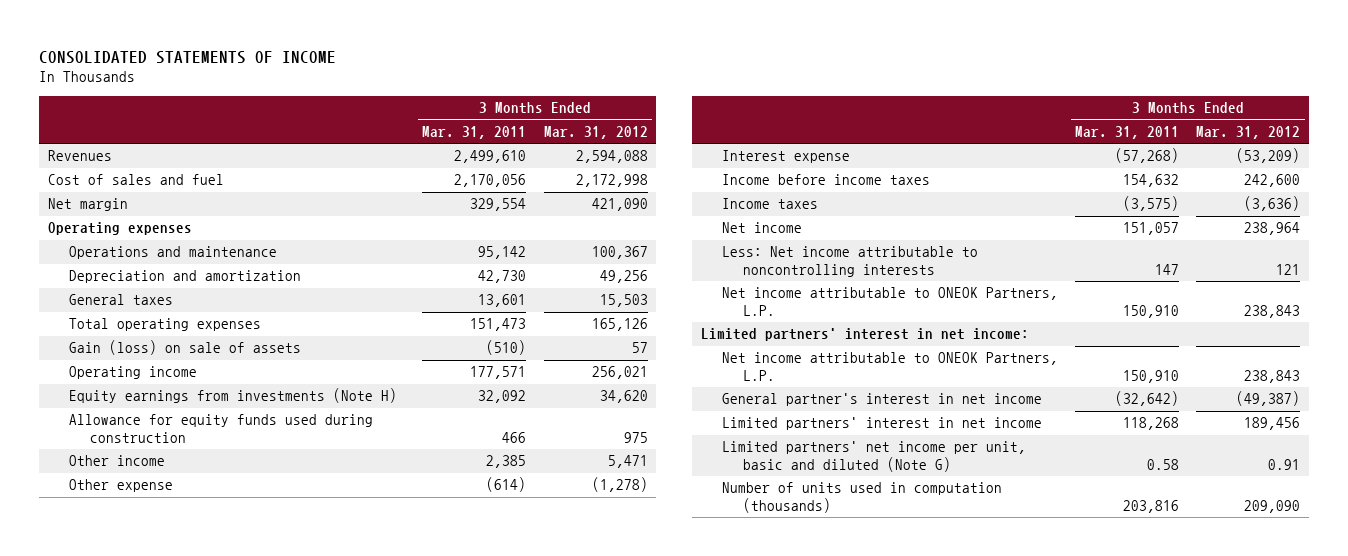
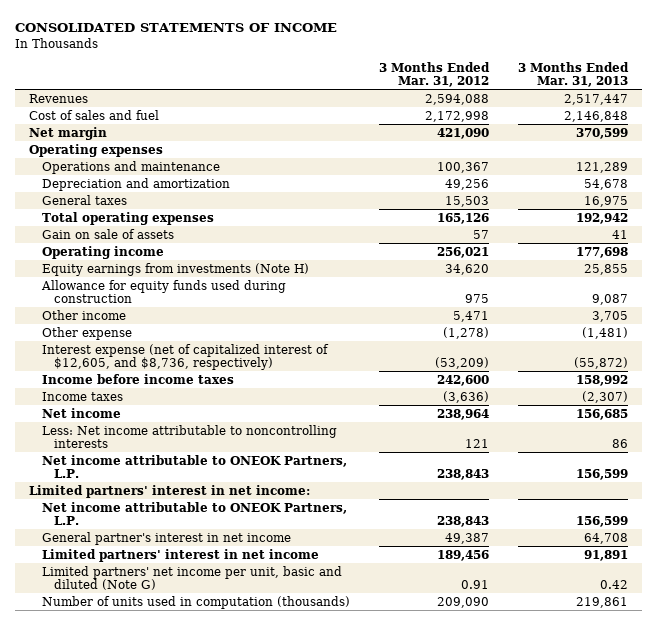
[422,125,527,139] Mar. 31, 2011 -> none
none -> [517,61,629,87] 3 Months Ended Mar. 31, 2013
[69,340,302,356] Gain (loss) on sale of assets -> [41,228,174,239] Gain on sale of assets
[721,150,850,164] Interest expense -> [41,343,329,370] Interest expense (net of capitalized interest of $12,605, and $8,736, respectively)
[1236,391,1301,407] (49,387) -> [444,532,489,544] 49,387

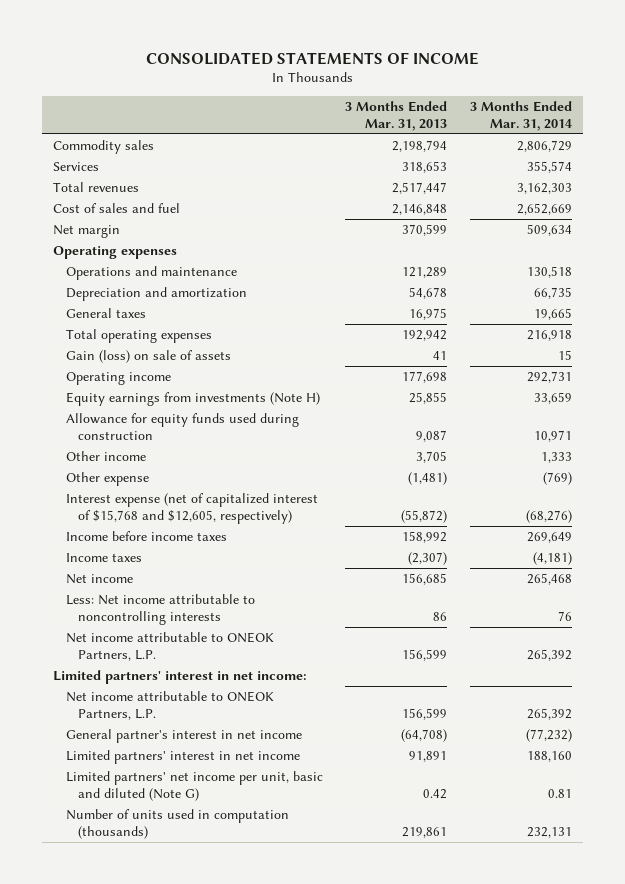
[378,61,490,87] 3 Months Ended Mar. 31, 2012 -> none
none -> [469,100,572,131] 3 Months Ended Mar. 31, 2014
none -> [53,140,155,155] Commodity sales
none -> [53,162,100,172] Services
[29,93,89,103] Revenues -> [53,182,140,193] Total revenues
[41,228,174,239] Gain on sale of assets -> [65,350,231,364] Gain (loss) on sale of assets
[41,343,329,370] Interest expense (net of capitalized interest of $12,605, and $8,736, respectively) -> [65,493,318,524] Interest expense (net of capitalized interest of $15,768 and $12,605, respectively)
[583,532,628,544] 64,708 -> [401,729,448,743] (64,708)

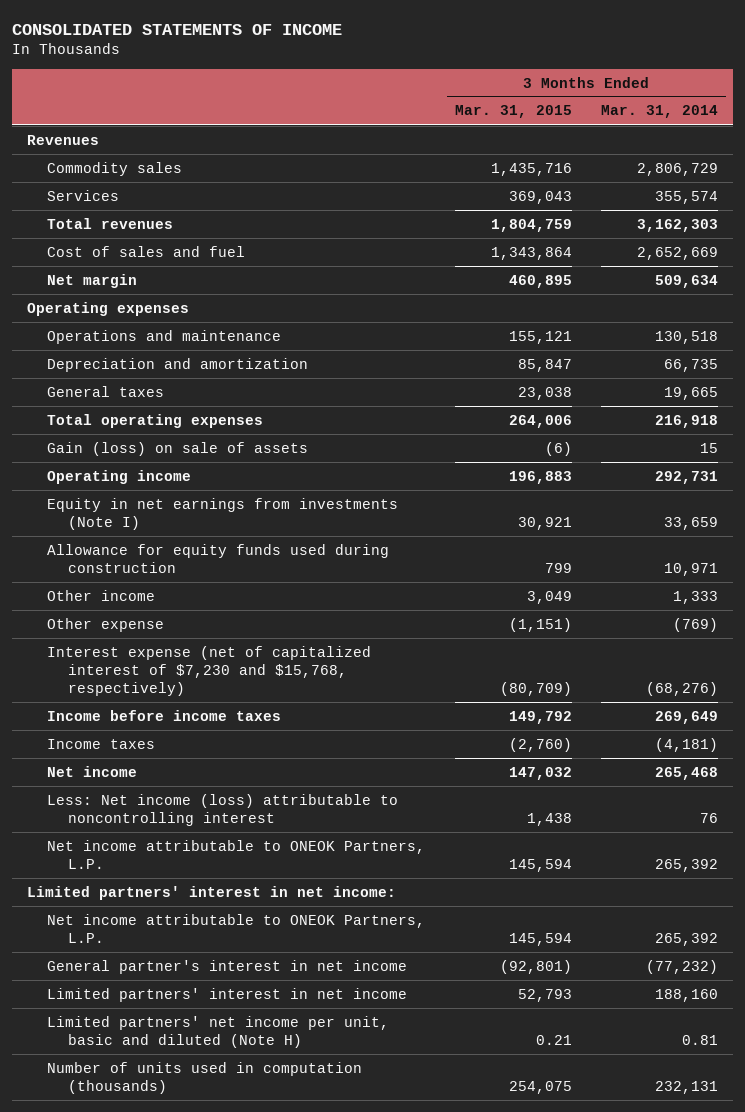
[345,100,448,131] 3 Months Ended Mar. 31, 2013 -> none
none -> [454,105,572,119] Mar. 31, 2015
none -> [26,134,99,145] Revenues
[65,392,320,407] Equity earnings from investments (Note H) -> [47,497,399,530] Equity in net earnings from investments (Note I)
[65,493,318,524] Interest expense (net of capitalized interest of $15,768 and $12,605, respectively) -> [47,645,372,696] Interest expense (net of capitalized interest of $7,230 and $15,768, respectively)
[65,594,255,625] Less: Net income attributable to noncontrolling interests -> [47,793,399,826] Less: Net income (loss) attributable to noncontrolling interest
[65,771,323,801] Limited partners' net income per unit, basic and diluted (Note G) -> [47,1015,390,1048] Limited partners' net income per unit, basic and diluted (Note H)

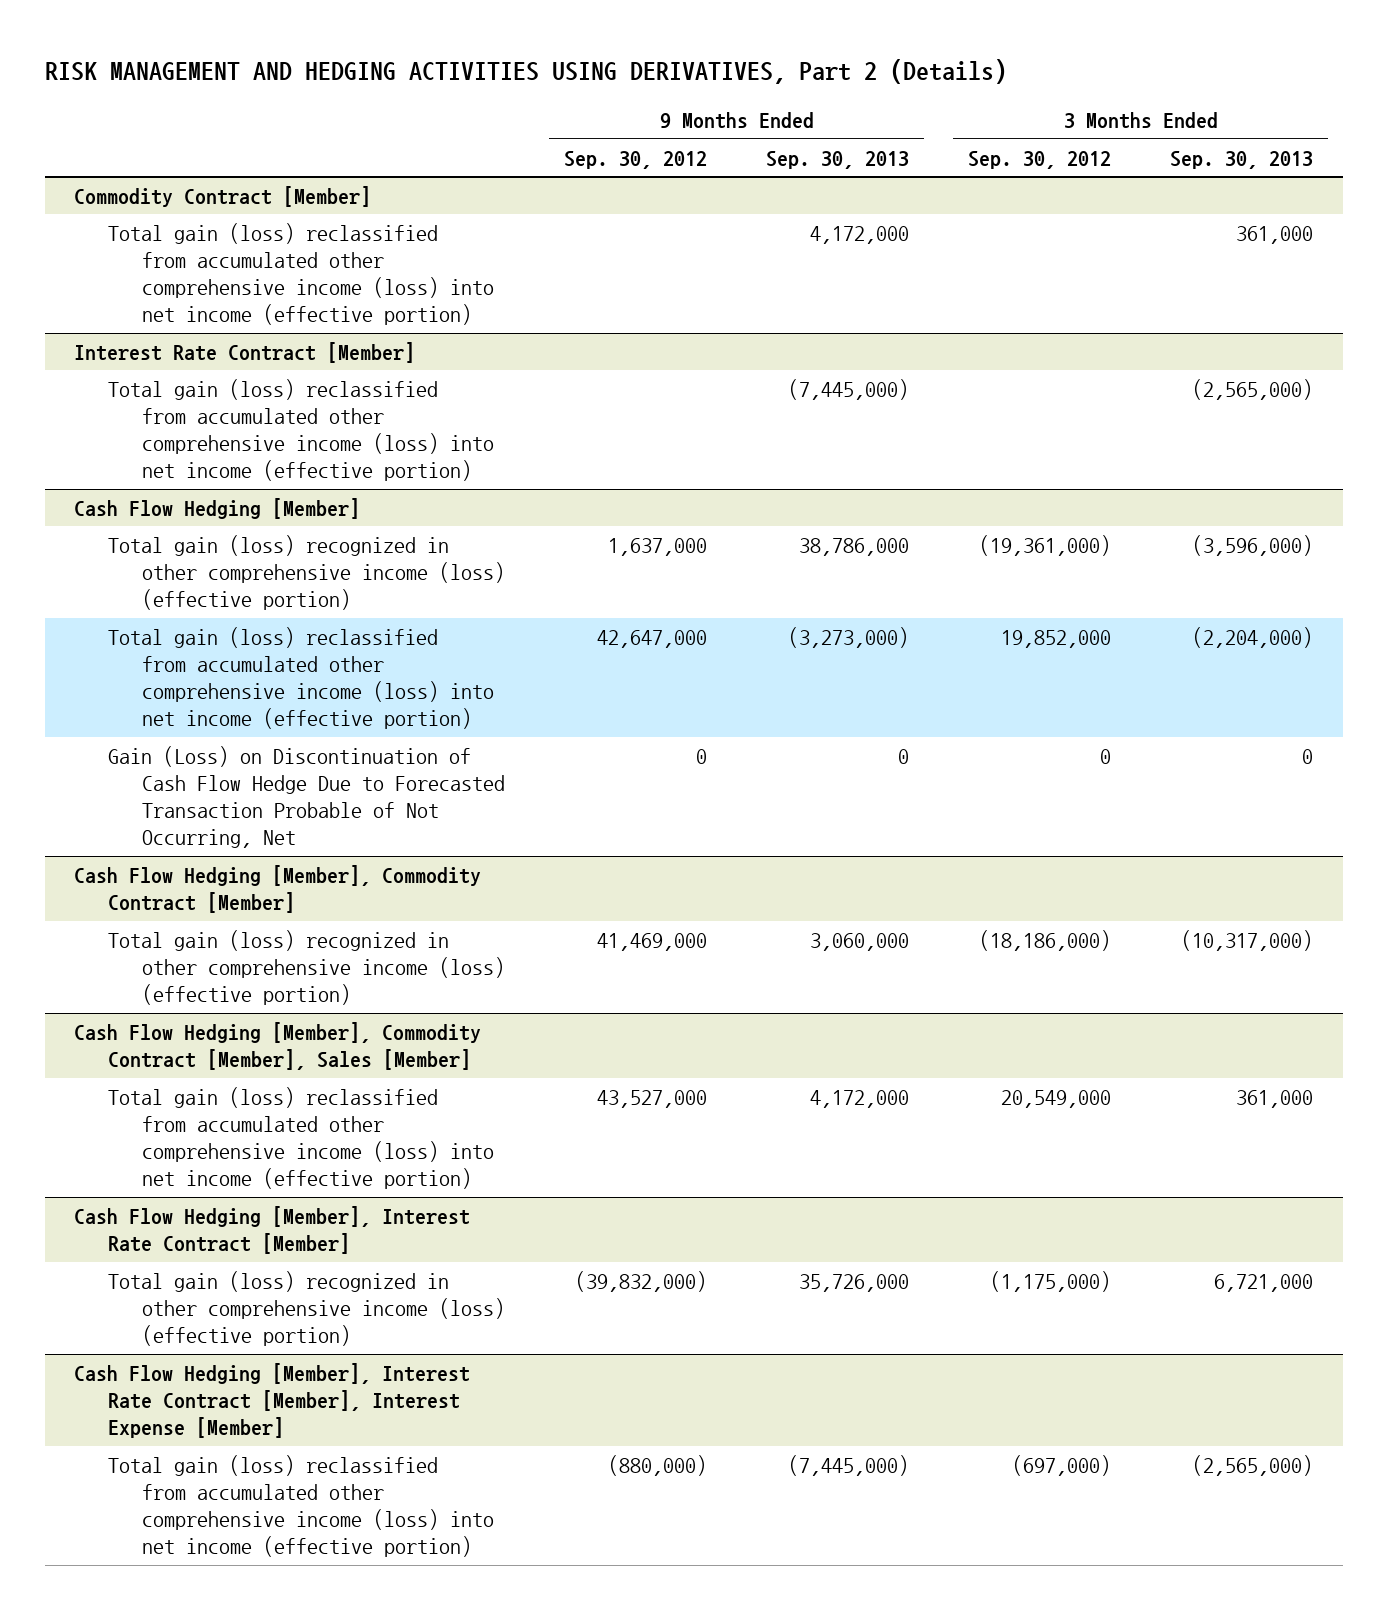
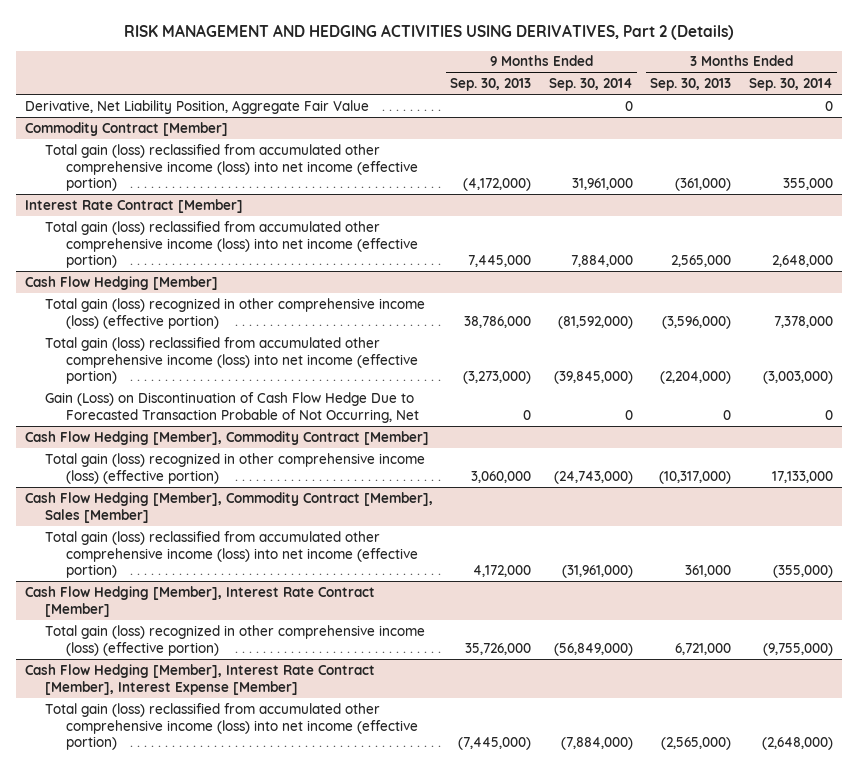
[564,150,708,169] Sep. 30, 2012 -> none
[968,150,1112,169] Sep. 30, 2012 -> none
none -> [548,78,633,92] Sep. 30, 2014
none -> [749,78,834,92] Sep. 30, 2014
none -> [24,99,369,114] Derivative, Net Liability Position, Aggregate Fair Value
[810,225,910,244] 4,172,000 -> [463,178,532,192] (4,172,000)
[1236,225,1314,244] 361,000 -> [675,178,732,192] (361,000)
[788,378,910,400] (7,445,000) -> [468,255,532,268] 7,445,000
[1192,378,1314,400] (2,565,000) -> [671,255,732,268] 2,565,000

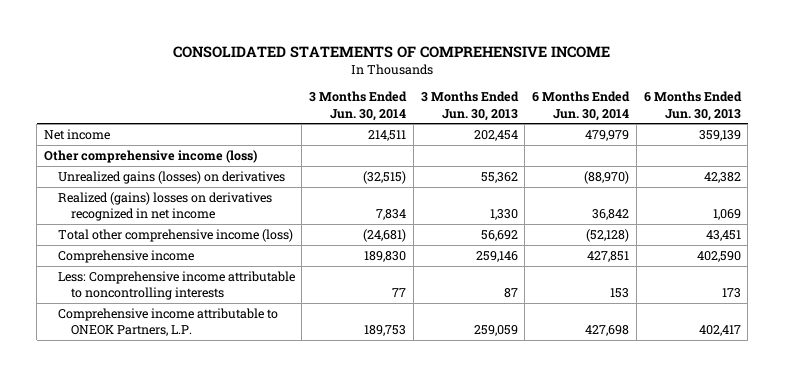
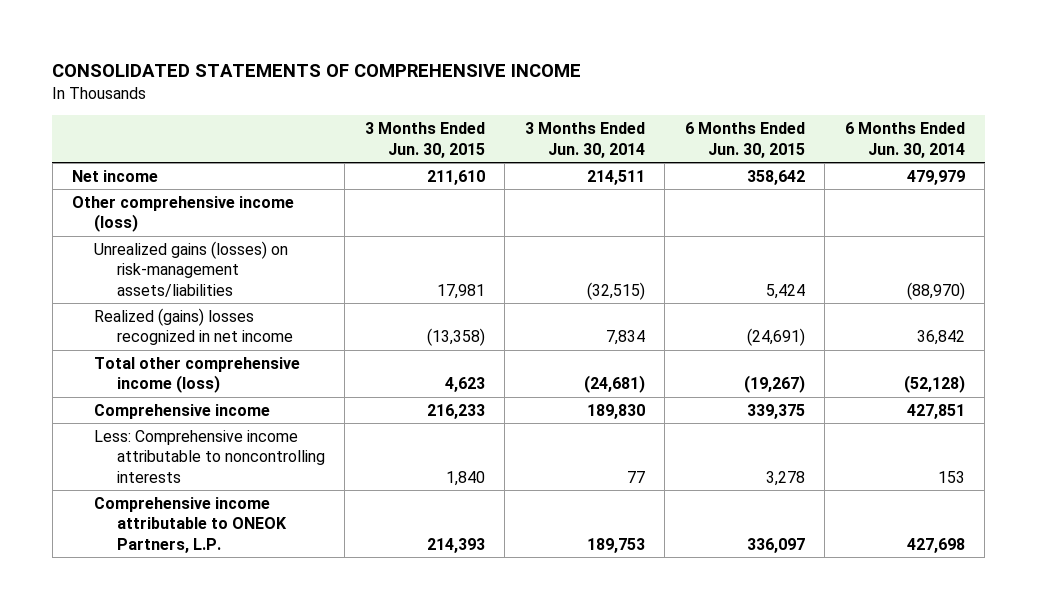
[420,91,519,121] 3 Months Ended Jun. 30, 2013 -> none
[643,91,742,121] 6 Months Ended Jun. 30, 2013 -> none
none -> [364,122,485,158] 3 Months Ended Jun. 30, 2015
none -> [684,122,805,158] 6 Months Ended Jun. 30, 2015
[57,170,285,184] Unrealized gains (losses) on derivatives -> [94,240,289,297] Unrealized gains (losses) on risk-management assets/liabilities
[57,191,272,222] Realized (gains) losses on derivatives recognized in net income -> [94,307,293,346] Realized (gains) losses recognized in net income

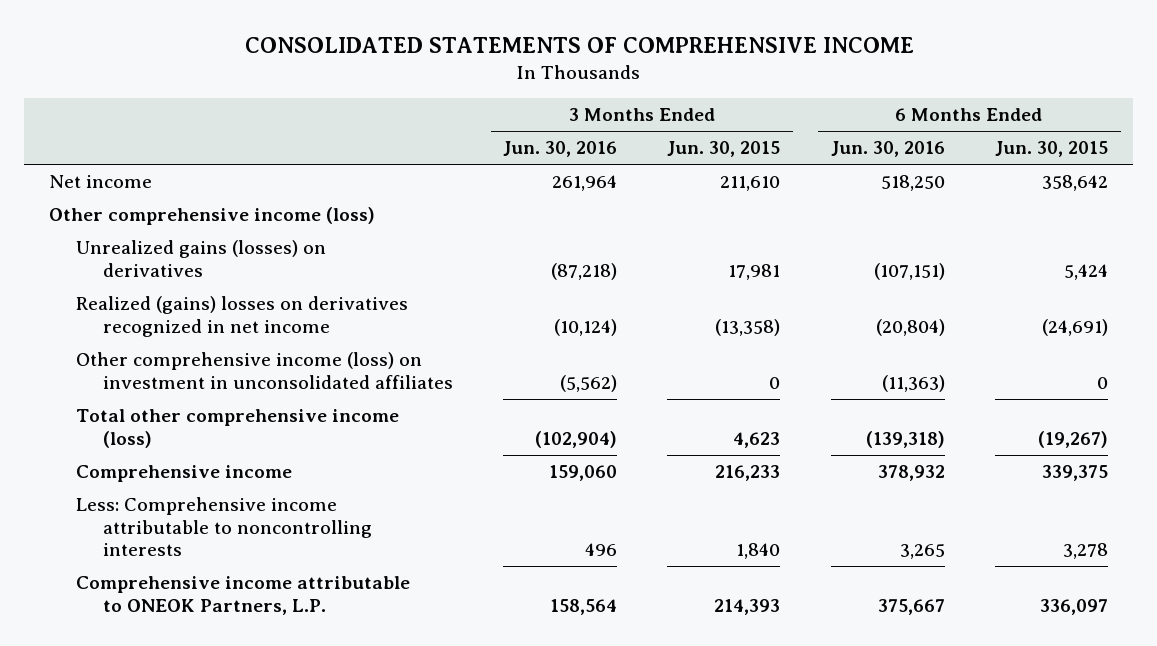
[524,122,645,158] 3 Months Ended Jun. 30, 2014 -> none
[844,122,965,158] 6 Months Ended Jun. 30, 2014 -> none
none -> [503,141,618,158] Jun. 30, 2016
none -> [830,141,945,158] Jun. 30, 2016
[94,240,289,297] Unrealized gains (losses) on risk-management assets/liabilities -> [75,240,326,277] Unrealized gains (losses) on derivatives
[94,307,293,346] Realized (gains) losses recognized in net income -> [75,296,408,337] Realized (gains) losses on derivatives recognized in net income
none -> [75,352,453,389] Other comprehensive income (loss) on investment in unconsolidated affiliates

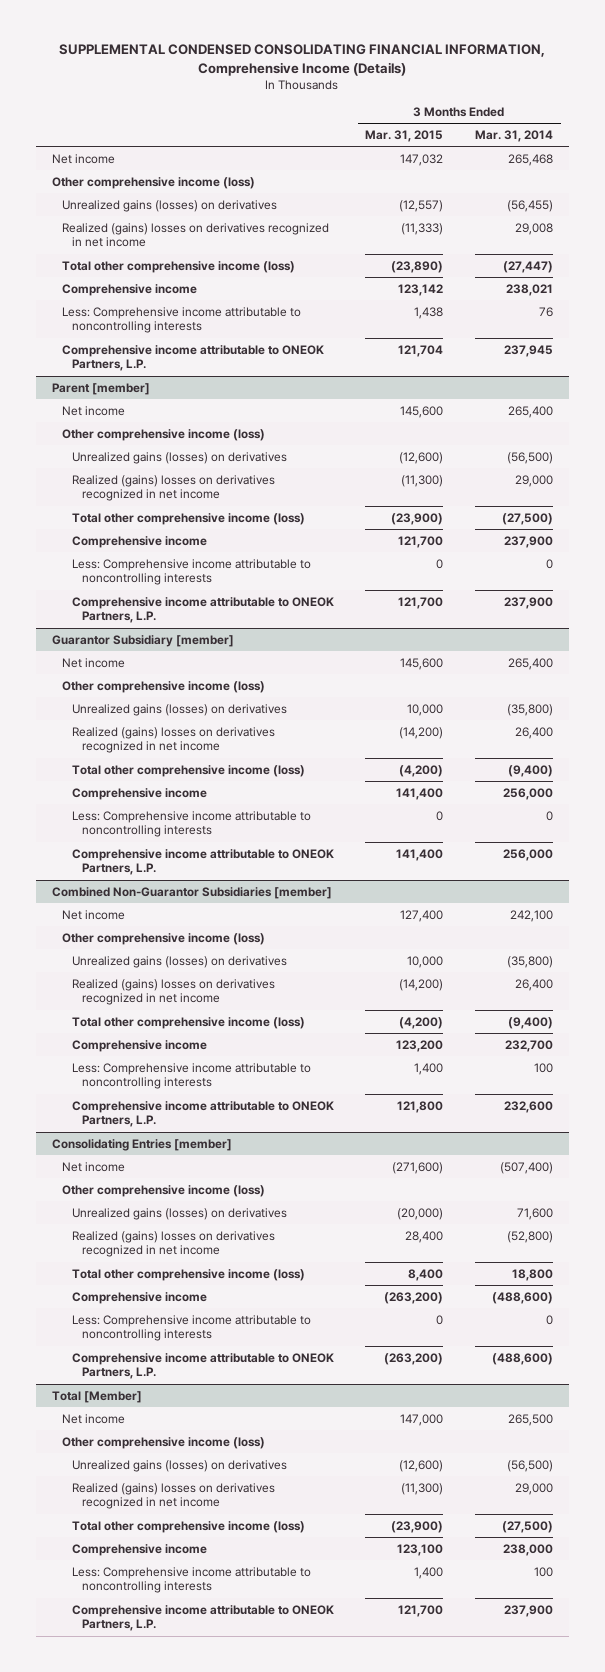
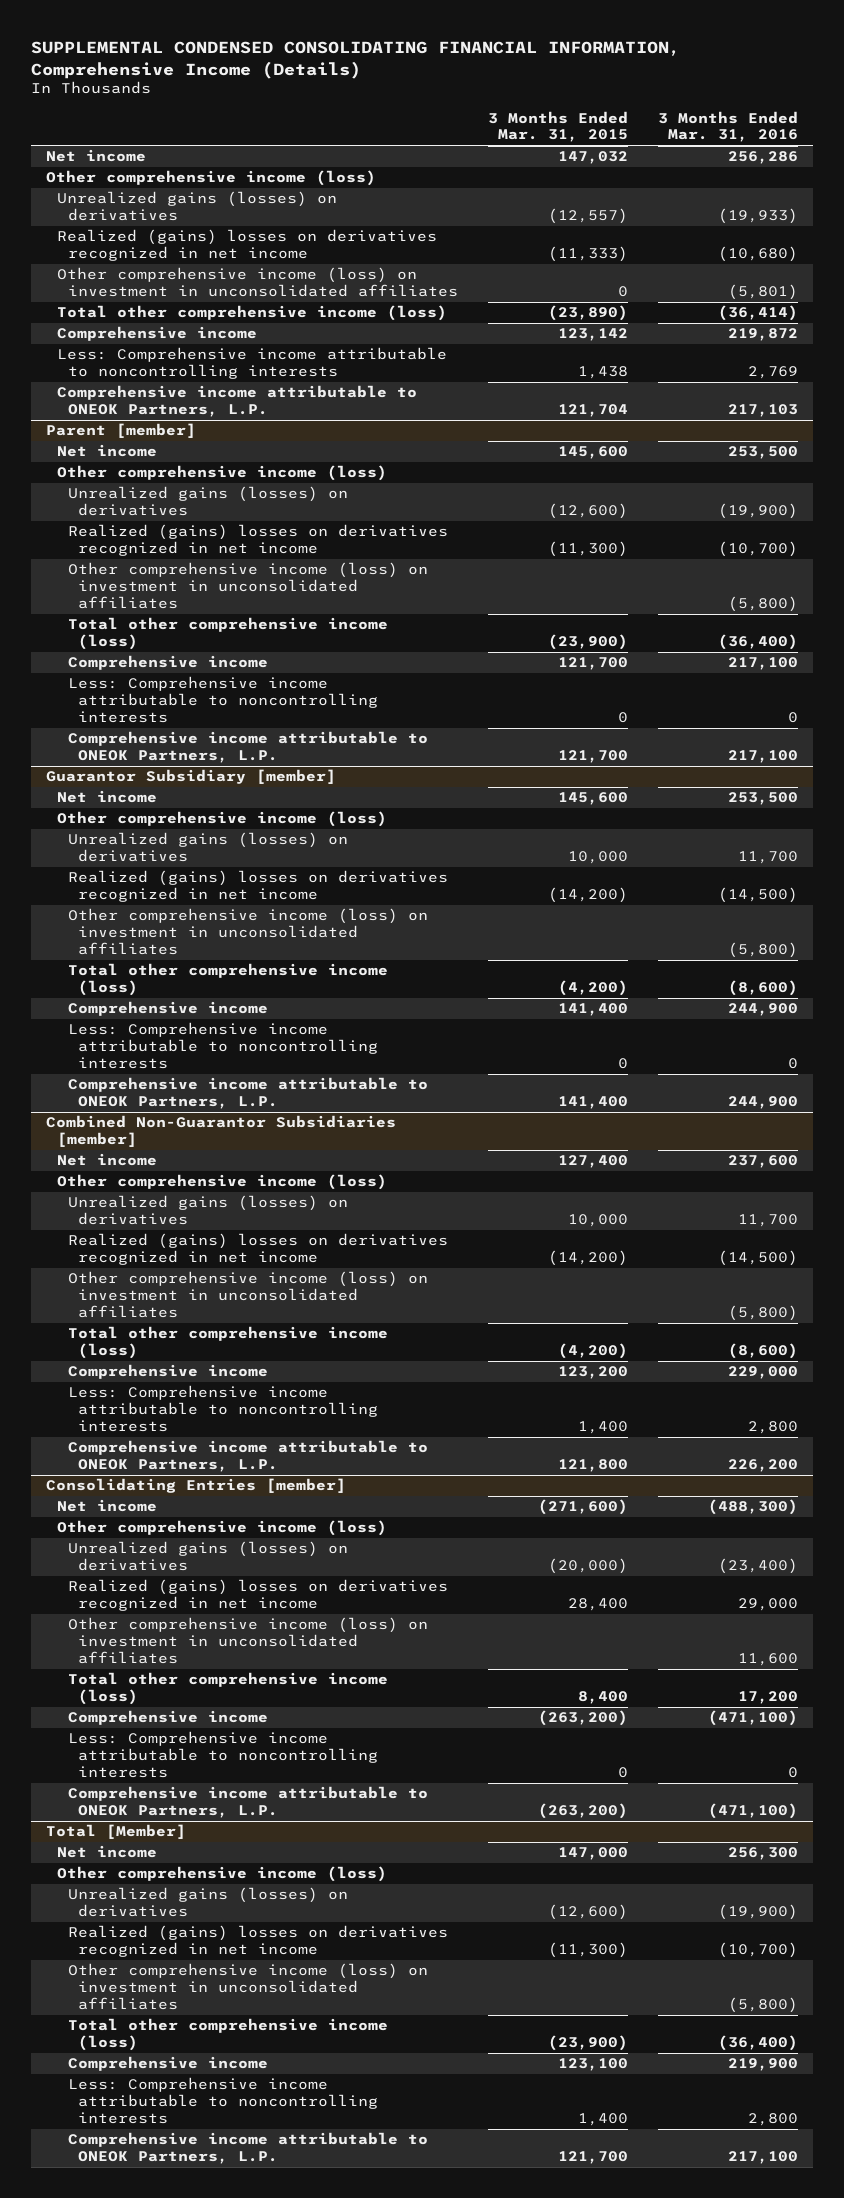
[475,130,554,143] Mar. 31, 2014 -> none
none -> [657,110,798,143] 3 Months Ended Mar. 31, 2016
none -> [57,267,458,298] Other comprehensive income (loss) on investment in unconsolidated affiliates
none -> [67,562,428,610] Other comprehensive income (loss) on investment in unconsolidated affiliates
none -> [67,908,428,956] Other comprehensive income (loss) on investment in unconsolidated affiliates
none -> [67,1271,428,1319] Other comprehensive income (loss) on investment in unconsolidated affiliates
none -> [67,1617,428,1665] Other comprehensive income (loss) on investment in unconsolidated affiliates
none -> [67,1963,428,2011] Other comprehensive income (loss) on investment in unconsolidated affiliates

